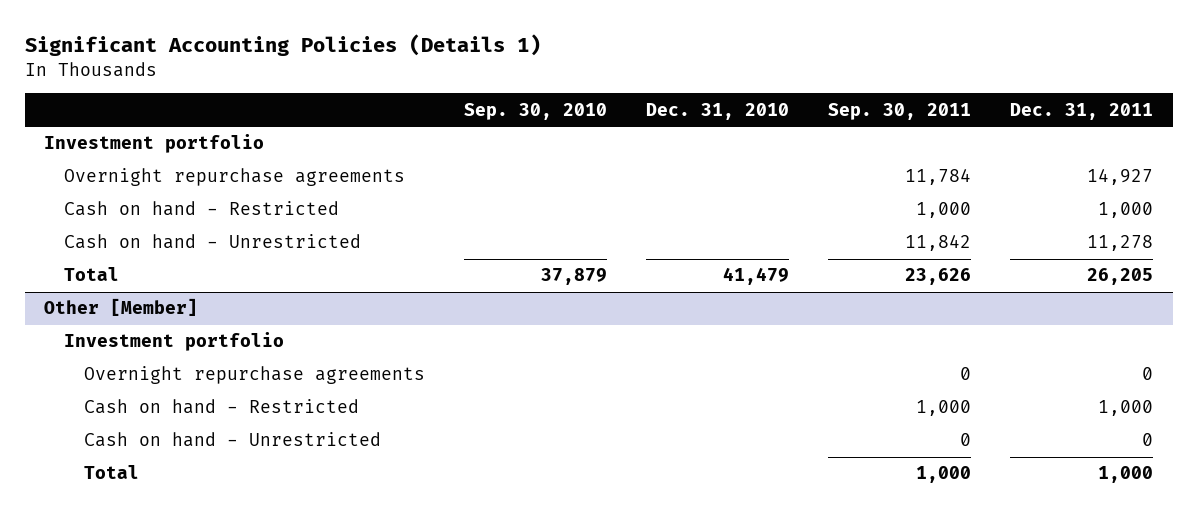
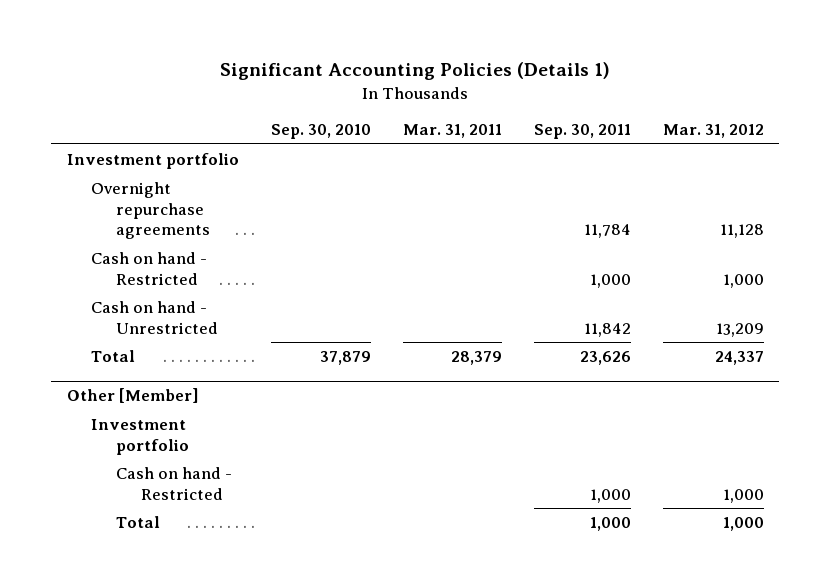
[646,102,790,120] Dec. 31, 2010 -> none
[1010,102,1154,120] Dec. 31, 2011 -> none
none -> [402,124,502,139] Mar. 31, 2011
none -> [662,124,764,139] Mar. 31, 2012
[84,366,426,385] Overnight repurchase agreements -> none
[84,432,382,448] Cash on hand - Unrestricted -> none

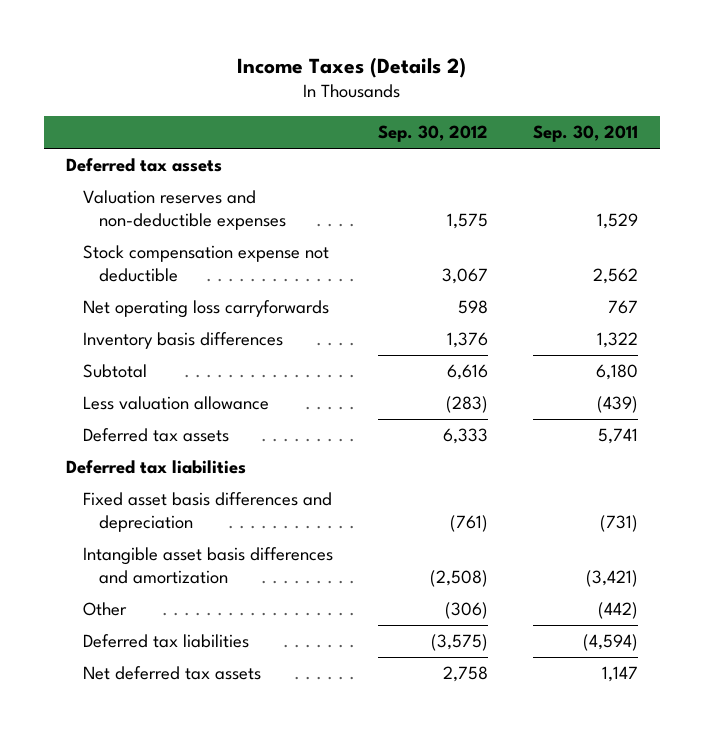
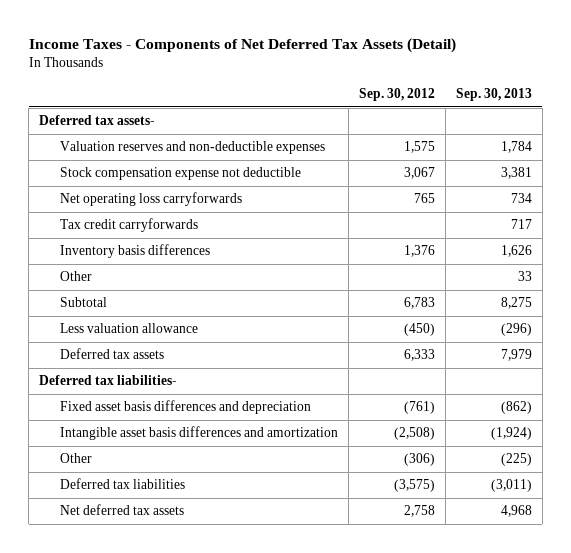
[237,56,467,78] Income Taxes (Details 2) -> [28,38,456,54] Income Taxes - Components of Net Deferred Tax Assets (Detail)
[532,125,638,143] Sep. 30, 2011 -> none
none -> [455,88,532,102] Sep. 30, 2013
[66,158,223,173] Deferred tax assets -> [39,115,156,126] Deferred tax assets-
[457,300,488,315] 598 -> [413,193,435,204] 765
none -> [59,218,198,233] Tax credit carryforwards
none -> [59,271,92,282] Other
[446,364,488,381] 6,616 -> [403,297,435,310] 6,783
[445,396,488,414] (283) -> [403,323,435,337] (450)
[66,460,247,475] Deferred tax liabilities -> [39,375,178,386] Deferred tax liabilities-

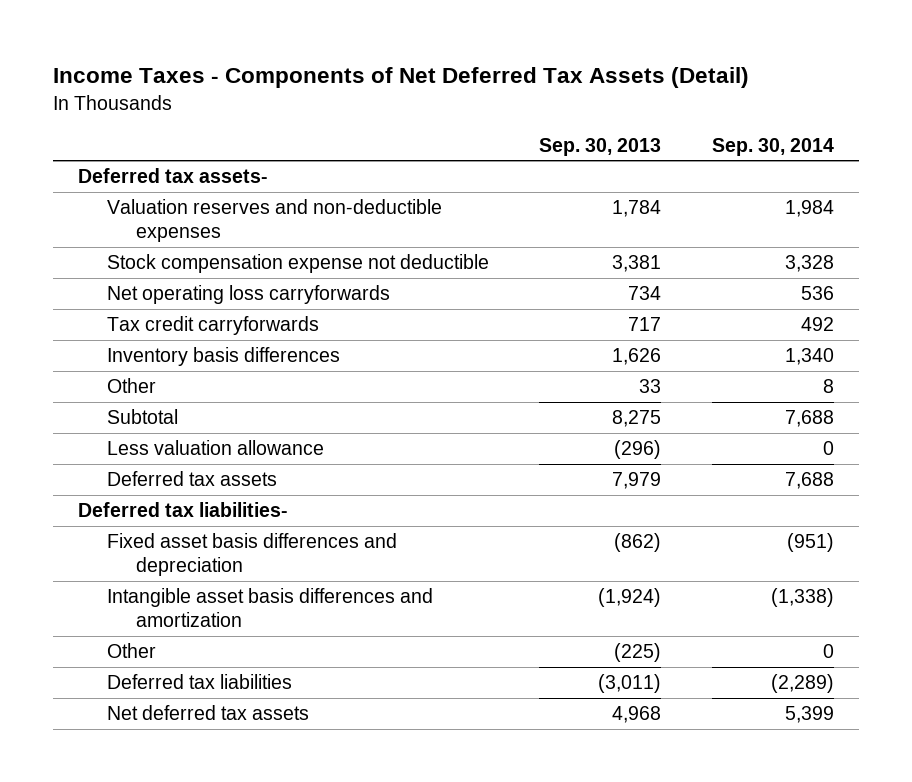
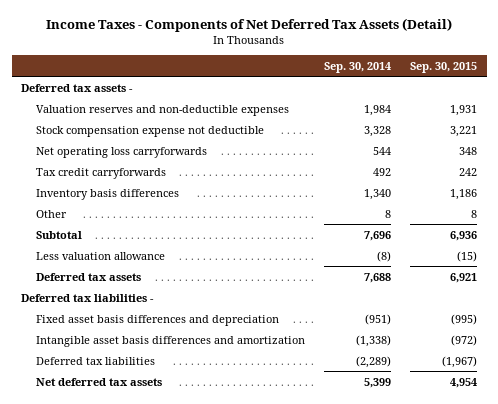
[539,137,662,156] Sep. 30, 2013 -> none
none -> [409,61,477,73] Sep. 30, 2015
[77,168,268,184] Deferred tax assets- -> [21,83,134,92] Deferred tax assets -
[800,286,834,301] 536 -> [372,146,391,155] 544
[784,410,834,428] 7,688 -> [363,230,391,241] 7,696
[822,441,834,456] 0 -> [376,250,391,262] (8)
[77,502,288,518] Deferred tax liabilities- -> [21,293,155,302] Deferred tax liabilities -
[106,643,156,659] Other -> none

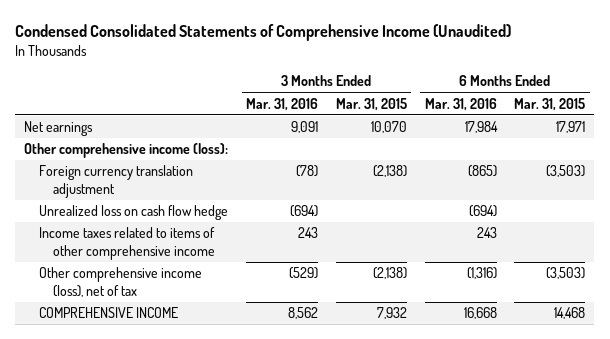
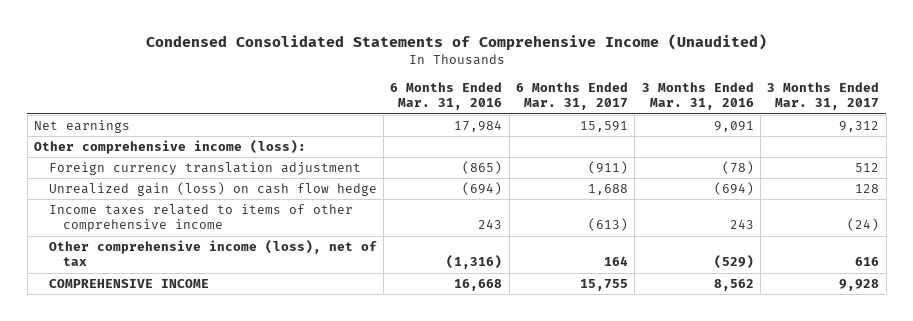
[335,97,407,111] Mar. 31, 2015 -> none
[514,97,586,111] Mar. 31, 2015 -> none
none -> [516,82,629,111] 6 Months Ended Mar. 31, 2017
none -> [767,82,880,111] 3 Months Ended Mar. 31, 2017
[38,205,228,221] Unrealized loss on cash flow hedge -> [48,182,377,197] Unrealized gain (loss) on cash flow hedge

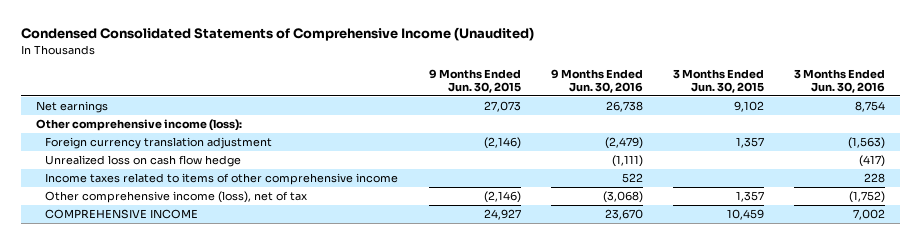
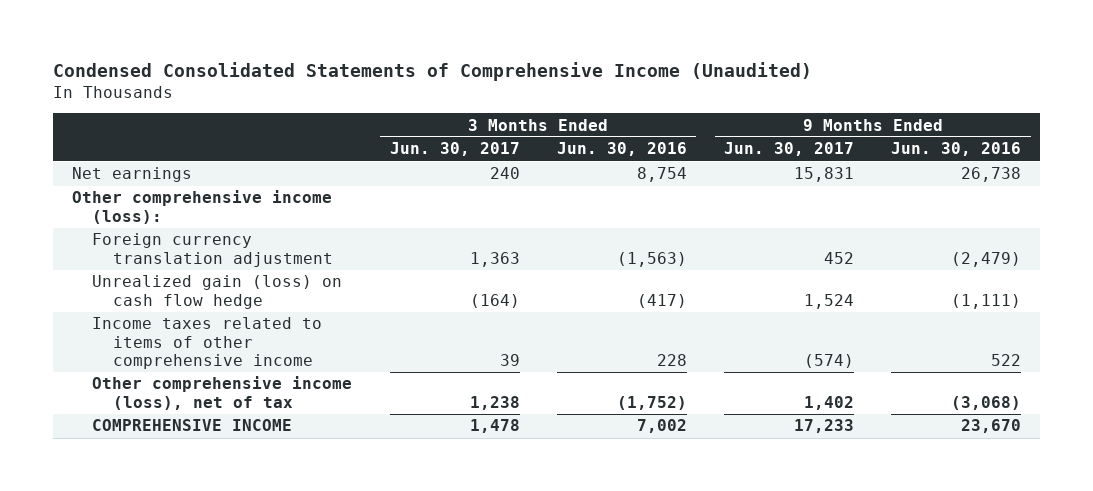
[428,68,521,94] 9 Months Ended Jun. 30, 2015 -> none
[673,68,765,94] 3 Months Ended Jun. 30, 2015 -> none
none -> [389,142,520,157] Jun. 30, 2017
none -> [724,142,855,157] Jun. 30, 2017
[45,154,242,167] Unrealized loss on cash flow hedge -> [92,275,343,309] Unrealized gain (loss) on cash flow hedge

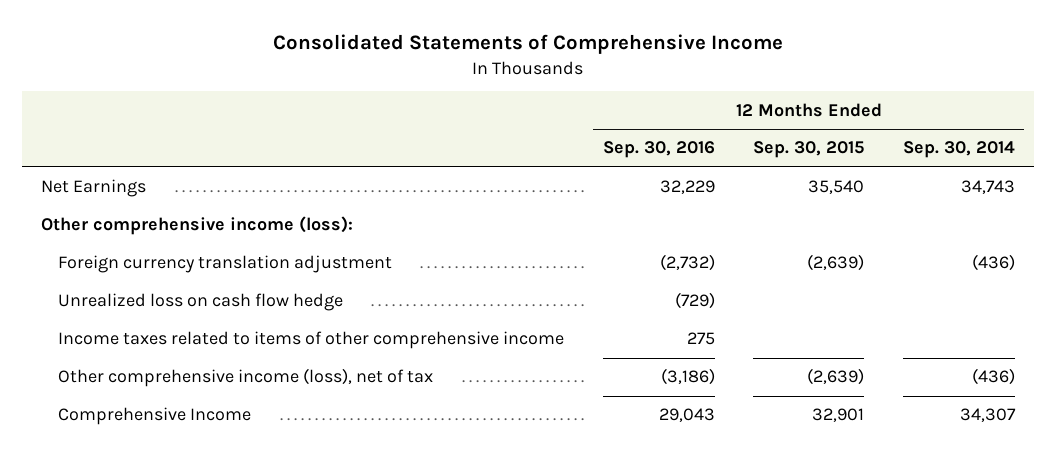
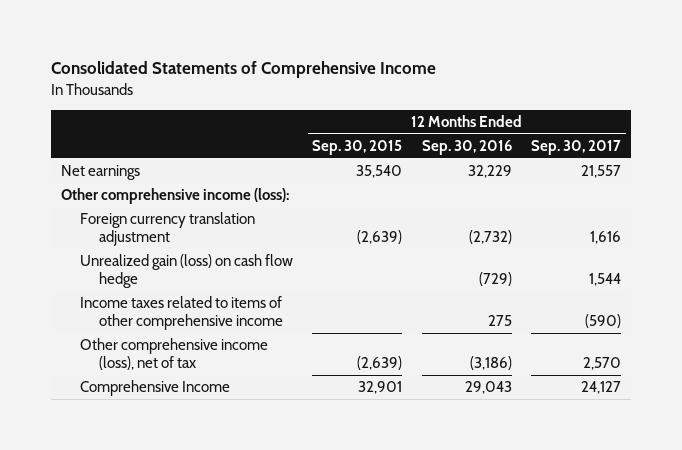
[902,141,1015,159] Sep. 30, 2014 -> none
none -> [530,139,621,155] Sep. 30, 2017
[40,179,146,198] Net Earnings -> [60,165,140,181] Net earnings
[58,293,344,312] Unrealized loss on cash flow hedge -> [80,254,294,289] Unrealized gain (loss) on cash flow hedge

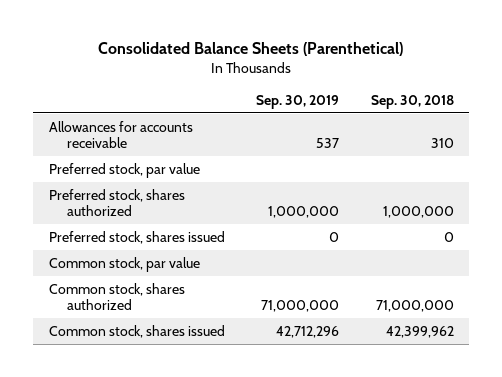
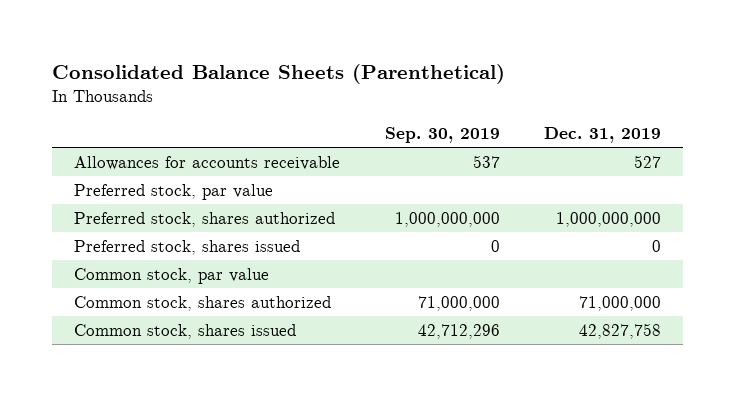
[370,94,454,109] Sep. 30, 2018 -> none
none -> [543,126,661,143] Dec. 31, 2019
[268,205,340,218] 1,000,000 -> [394,211,500,227] 1,000,000,000

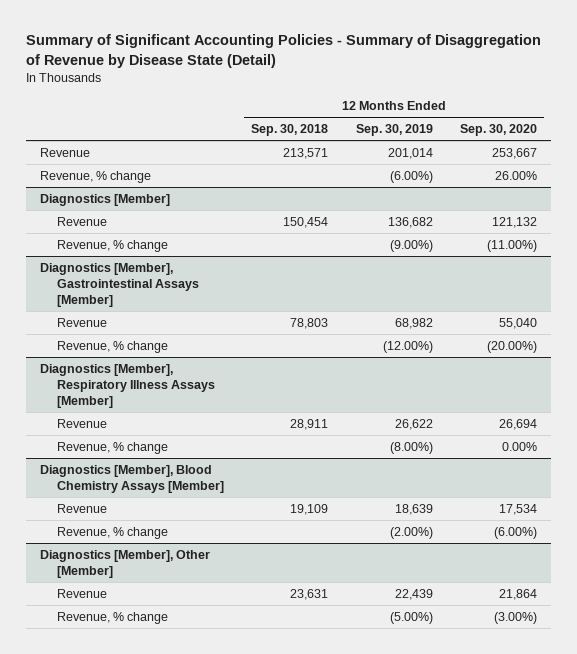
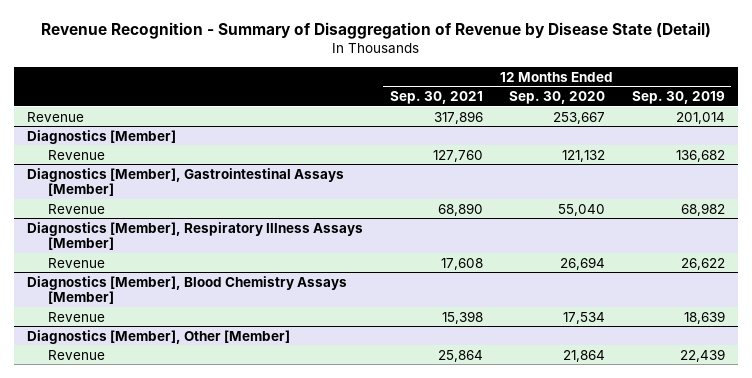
[26,34,542,68] Summary of Significant Accounting Policies - Summary of Disaggregation of Revenue by Disease State (Detail) -> [40,22,711,40] Revenue Recognition - Summary of Disaggregation of Revenue by Disease State (Detail)
[251,124,329,137] Sep. 30, 2018 -> none
none -> [389,90,483,104] Sep. 30, 2021
[39,170,151,183] Revenue, % change -> none
[56,239,168,252] Revenue, % change -> none
[56,340,168,353] Revenue, % change -> none
[56,441,168,454] Revenue, % change -> none
[56,526,168,539] Revenue, % change -> none
[56,611,168,624] Revenue, % change -> none

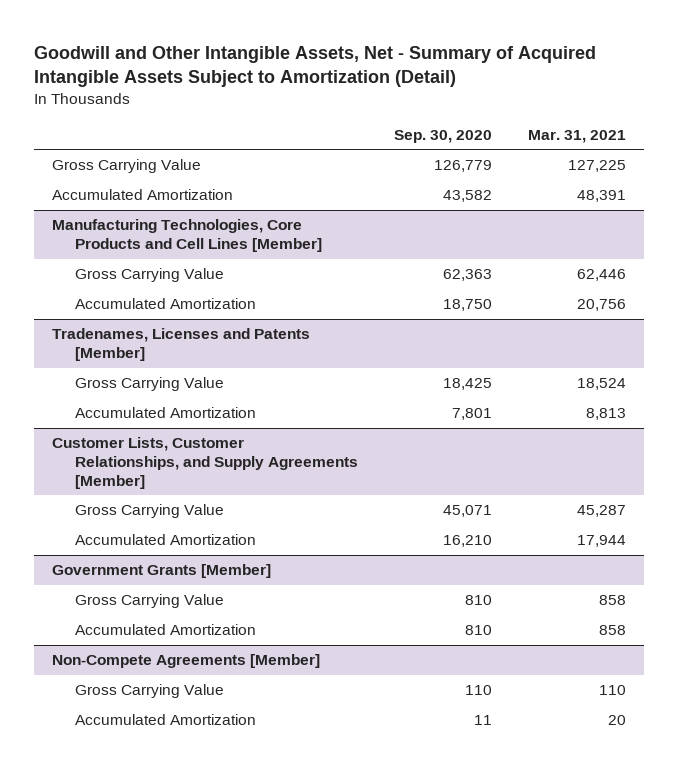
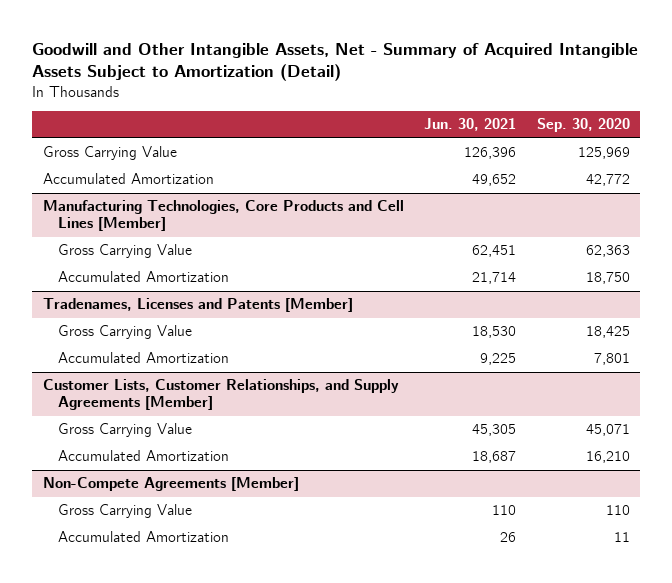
[527,129,626,143] Mar. 31, 2021 -> none
none -> [424,118,517,132] Jun. 30, 2021
[433,160,492,173] 126,779 -> [577,147,630,160] 125,969
[442,190,492,203] 43,582 -> [585,174,630,187] 42,772
[52,564,272,579] Government Grants [Member] -> none
[74,594,224,609] Gross Carrying Value -> none
[74,624,256,636] Accumulated Amortization -> none

